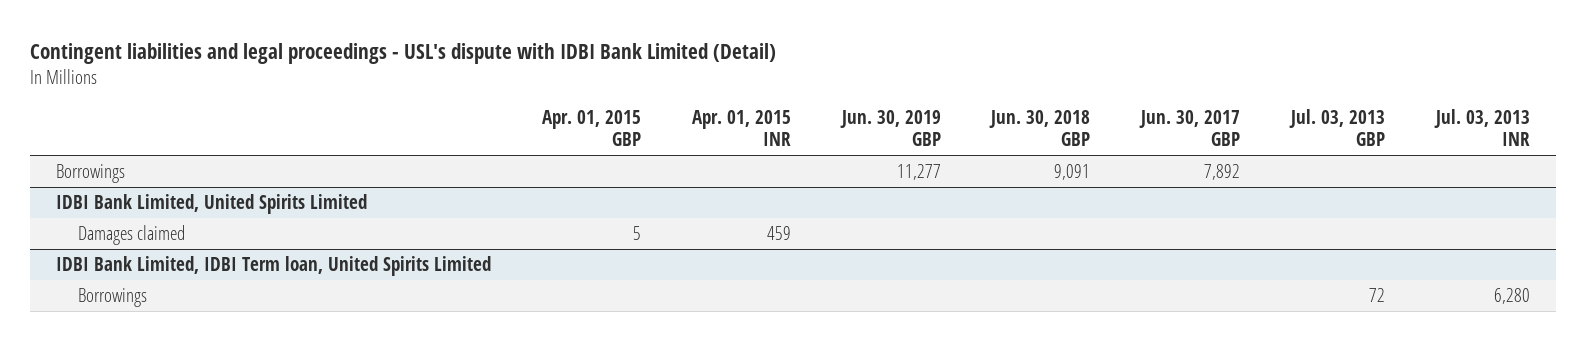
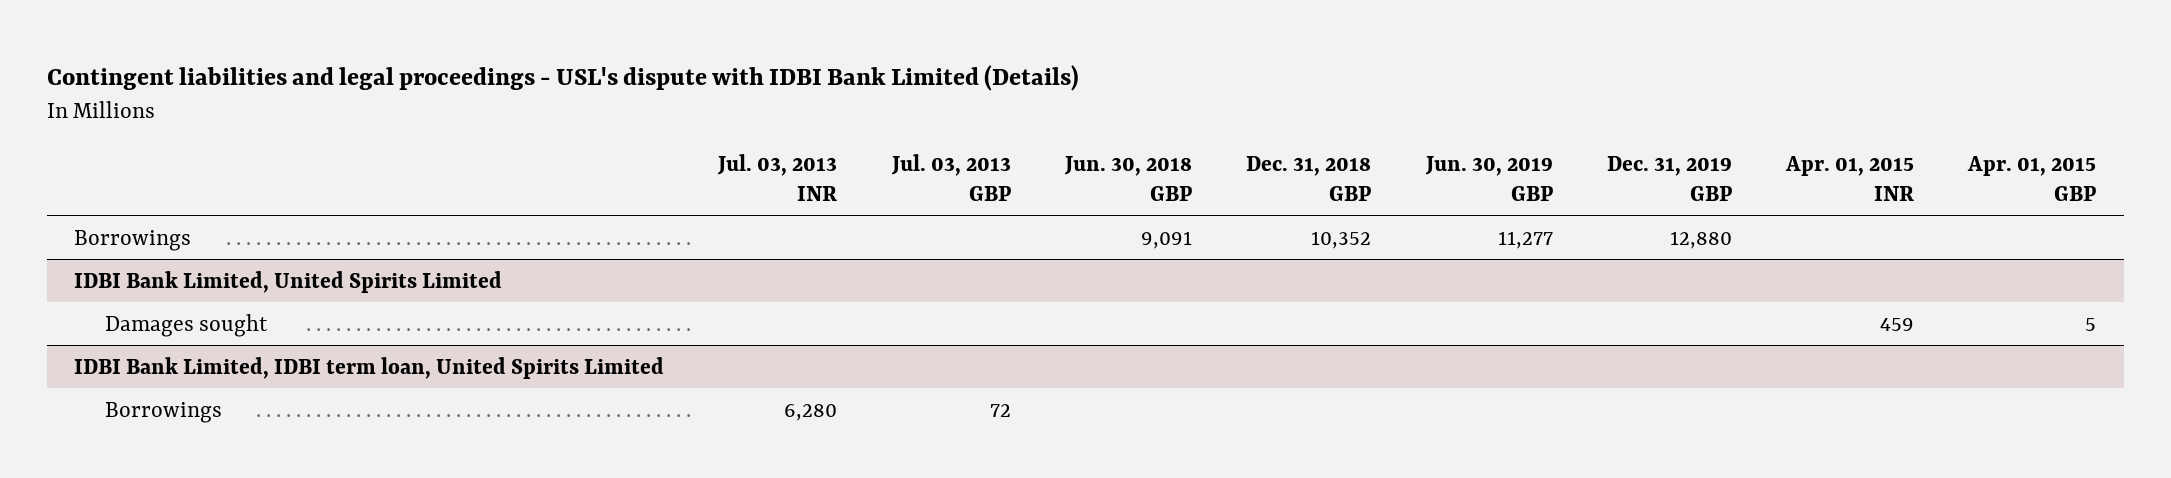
[30,42,777,64] Contingent liabilities and legal proceedings - USL's dispute with IDBI Bank Limited (Detail) -> [47,64,1080,91] Contingent liabilities and legal proceedings - USL's dispute with IDBI Bank Limited (Details)
[1139,110,1241,147] Jun. 30, 2017 GBP -> none
none -> [1246,155,1372,201] Dec. 31, 2018 GBP
none -> [1606,155,1732,201] Dec. 31, 2019 GBP
[77,225,185,246] Damages claimed -> [105,313,269,337] Damages sought
[55,256,491,277] IDBI Bank Limited, IDBI Term loan, United Spirits Limited -> [74,356,665,379] IDBI Bank Limited, IDBI term loan, United Spirits Limited

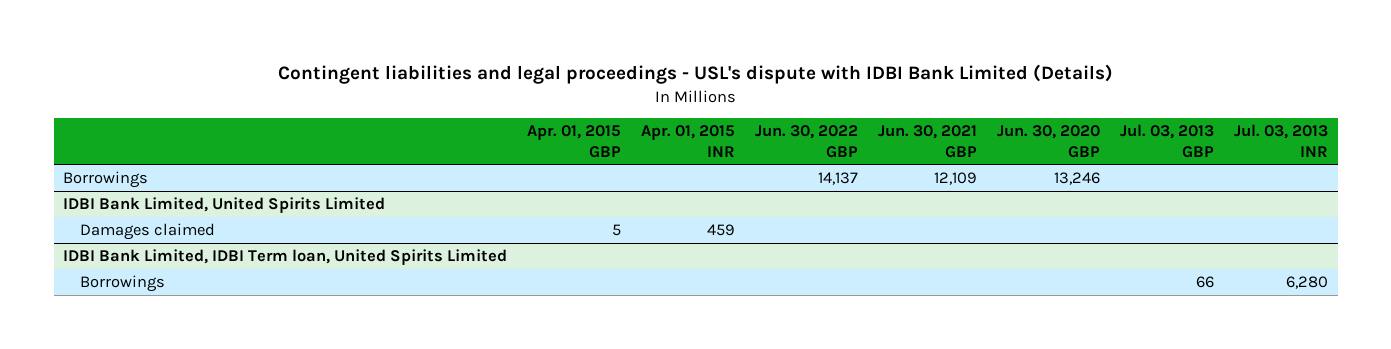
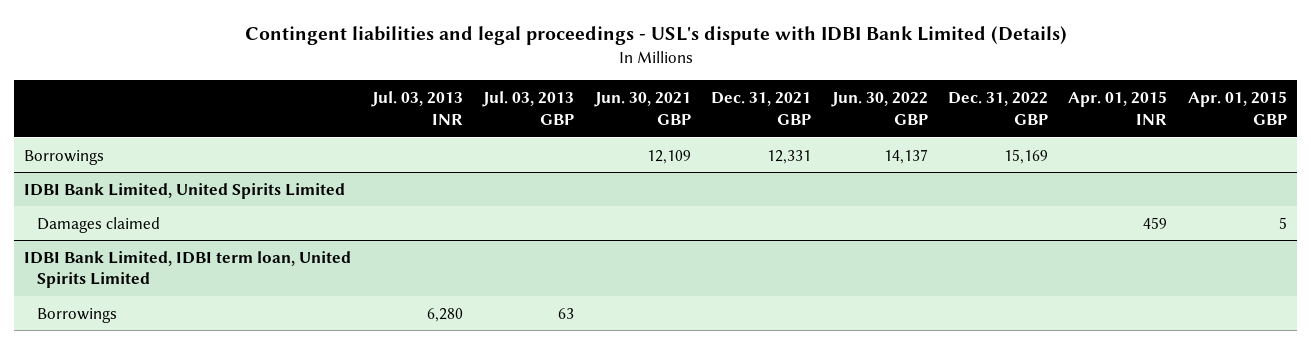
[996,125,1100,158] Jun. 30, 2020 GBP -> none
none -> [711,92,812,125] Dec. 31, 2021 GBP
none -> [948,92,1049,125] Dec. 31, 2022 GBP
[63,249,508,266] IDBI Bank Limited, IDBI Term loan, United Spirits Limited -> [24,250,352,289] IDBI Bank Limited, IDBI term loan, United Spirits Limited
[1195,276,1214,289] 66 -> [558,307,575,319] 63

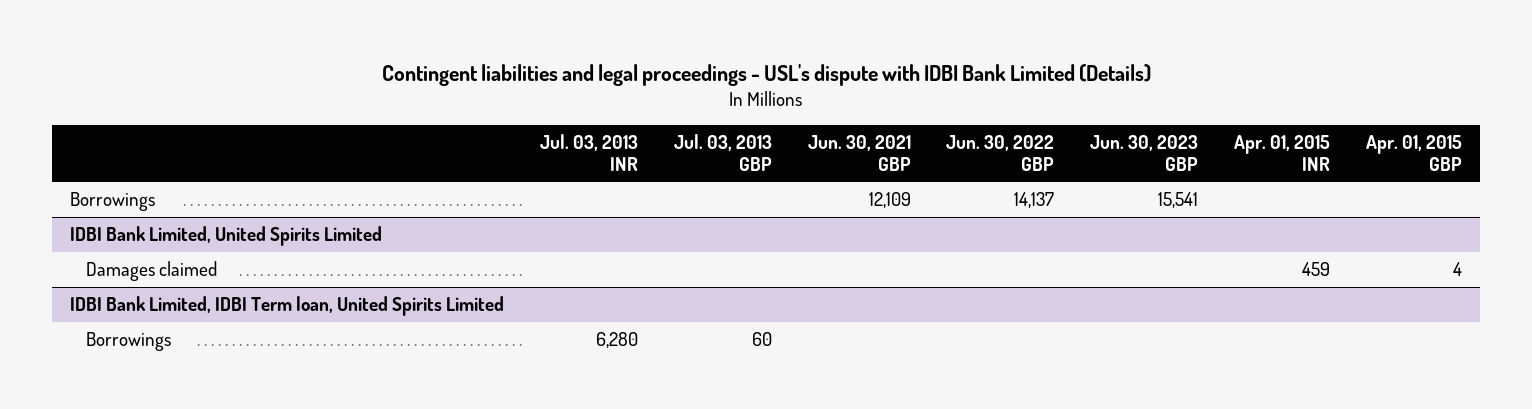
[711,92,812,125] Dec. 31, 2021 GBP -> none
[948,92,1049,125] Dec. 31, 2022 GBP -> none
none -> [1090,135,1199,171] Jun. 30, 2023 GBP
[1278,216,1287,229] 5 -> [1453,262,1463,277] 4
[24,250,352,289] IDBI Bank Limited, IDBI term loan, United Spirits Limited -> [69,296,504,317] IDBI Bank Limited, IDBI Term loan, United Spirits Limited
[558,307,575,319] 63 -> [751,332,772,347] 60

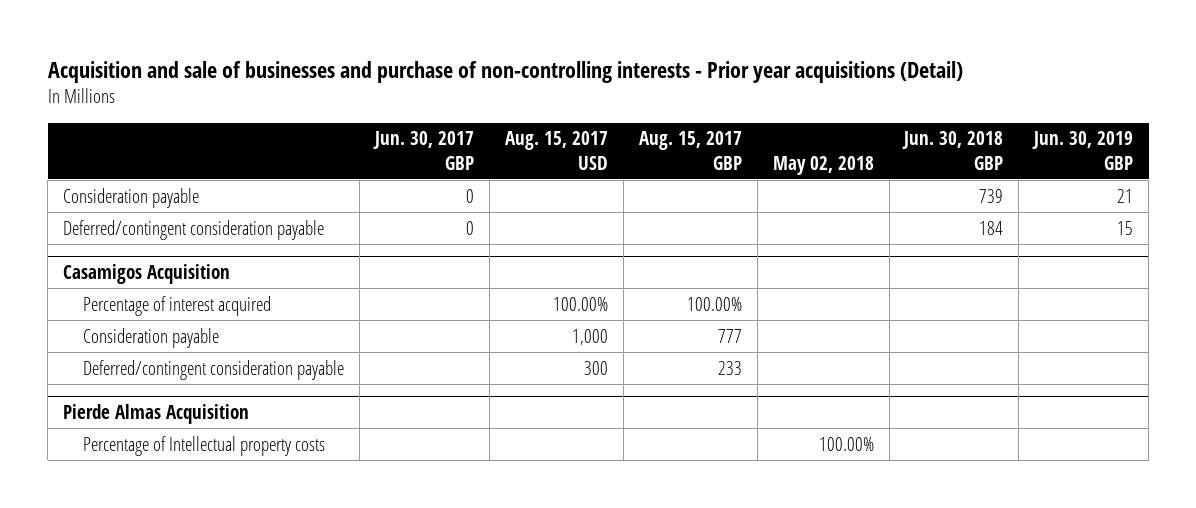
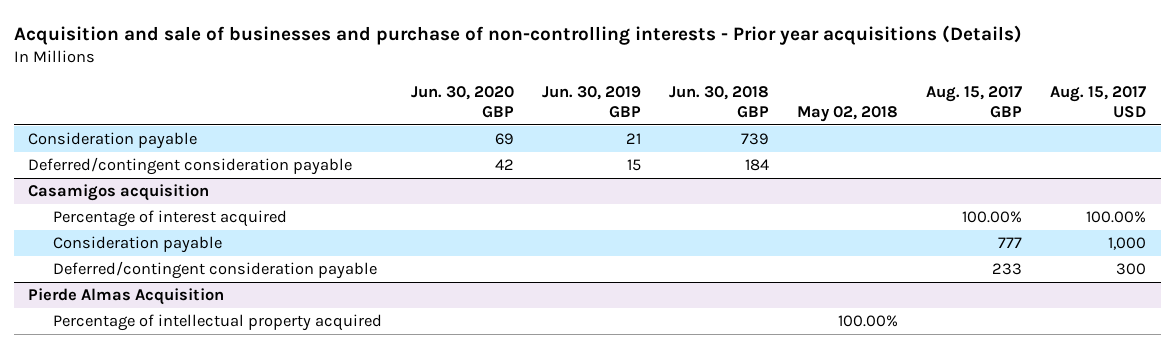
[47,60,963,83] Acquisition and sale of businesses and purchase of non-controlling interests - Prior year acquisitions (Detail) -> [14,24,1023,45] Acquisition and sale of businesses and purchase of non-controlling interests - Prior year acquisitions (Details)
[373,131,475,170] Jun. 30, 2017 GBP -> none
none -> [410,85,514,119] Jun. 30, 2020 GBP
[63,263,231,284] Casamigos Acquisition -> [28,184,210,202] Casamigos acquisition
[83,435,326,456] Percentage of Intellectual property costs -> [53,314,383,332] Percentage of intellectual property acquired

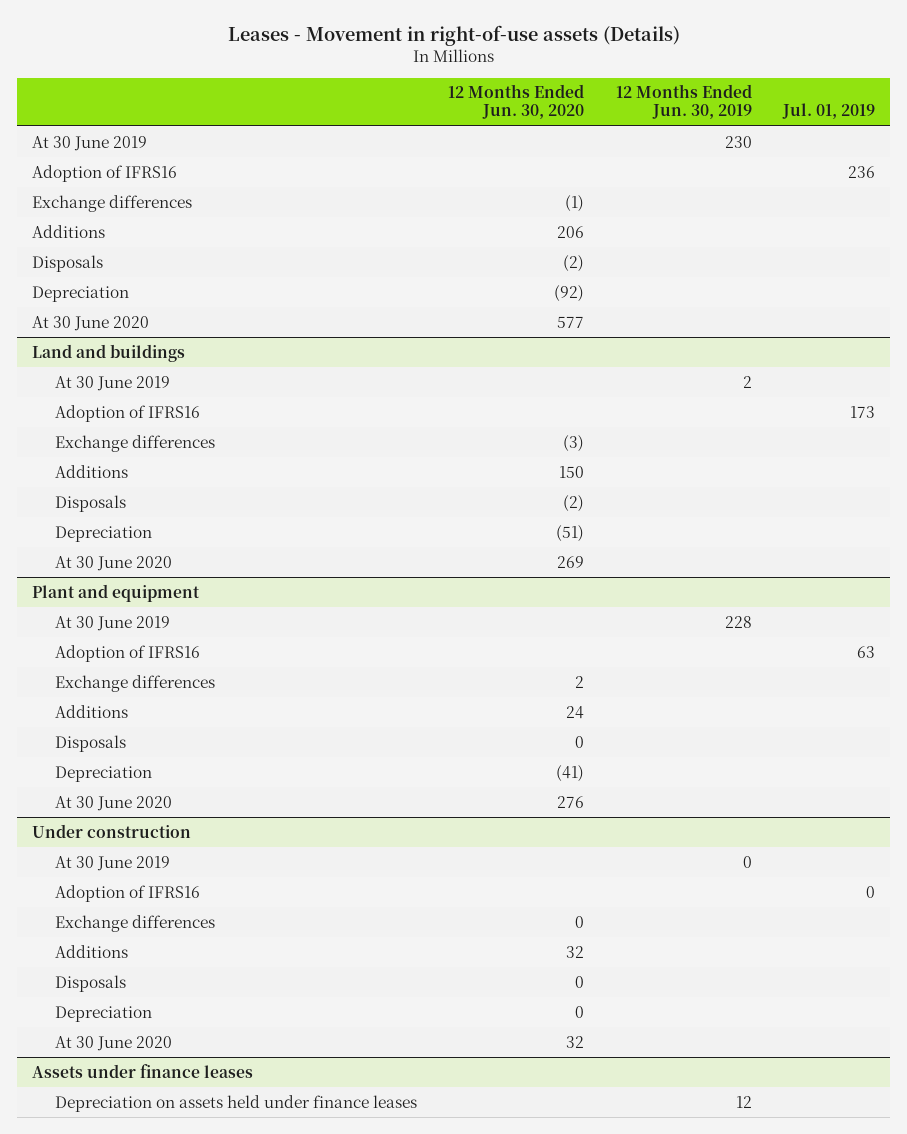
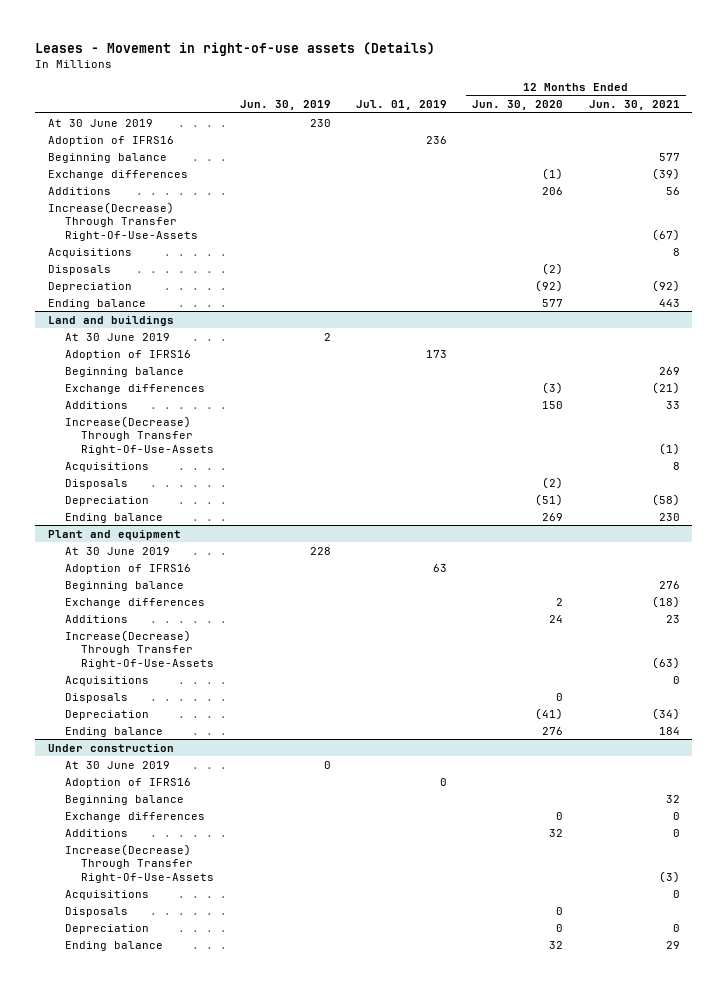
[615,84,752,120] 12 Months Ended Jun. 30, 2019 -> none
none -> [239,100,331,111] Jun. 30, 2019
none -> [588,100,680,111] Jun. 30, 2021
none -> [48,152,168,163] Beginning balance
none -> [48,201,198,241] Increase(Decrease) Through Transfer Right-Of-Use-Assets
none -> [48,247,133,258] Acquisitions
[32,315,150,331] At 30 June 2020 -> [48,298,147,309] Ending balance
none -> [64,366,184,377] Beginning balance
none -> [64,415,215,455] Increase(Decrease) Through Transfer Right-Of-Use-Assets
none -> [64,461,149,472] Acquisitions
[55,555,173,571] At 30 June 2020 -> [64,512,163,523] Ending balance
none -> [64,580,184,591] Beginning balance
none -> [64,629,215,669] Increase(Decrease) Through Transfer Right-Of-Use-Assets
none -> [64,675,149,686] Acquisitions
[55,795,173,811] At 30 June 2020 -> [64,726,163,737] Ending balance
none -> [64,794,184,805] Beginning balance
none -> [64,843,215,883] Increase(Decrease) Through Transfer Right-Of-Use-Assets
none -> [64,889,149,900] Acquisitions
[32,1063,254,1078] Assets under finance leases -> none
[55,1094,418,1112] Depreciation on assets held under finance leases -> none
[55,1035,173,1051] At 30 June 2020 -> [64,940,163,951] Ending balance

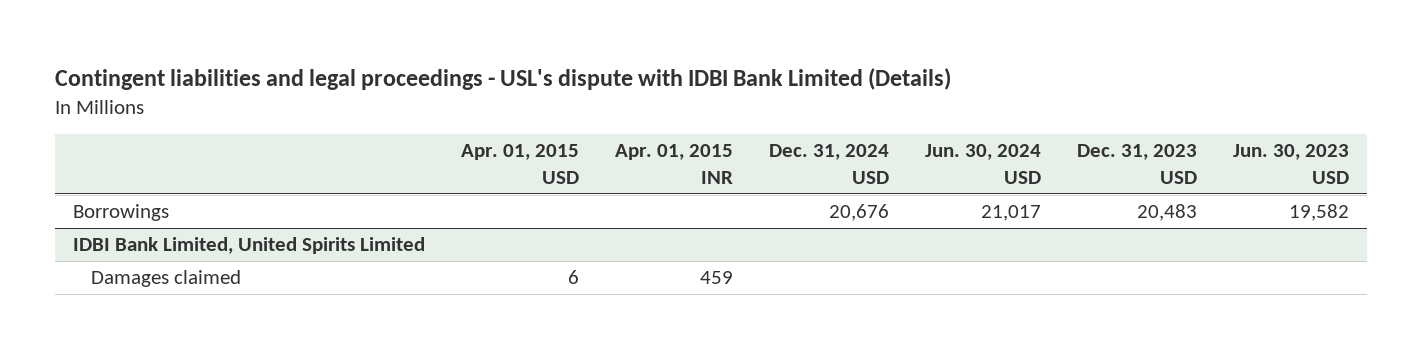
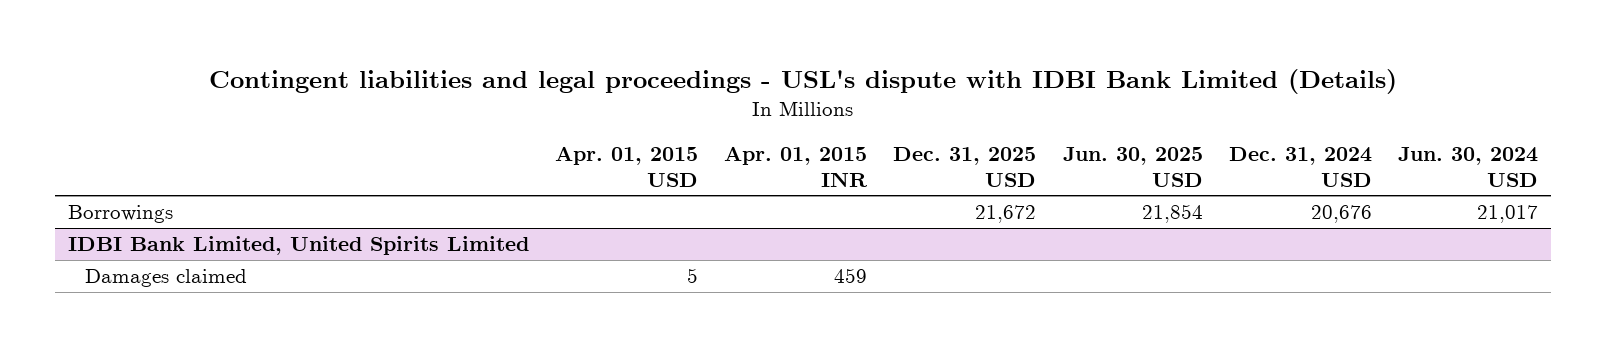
[1076,144,1197,184] Dec. 31, 2023 USD -> none
[1232,144,1349,184] Jun. 30, 2023 USD -> none
none -> [893,146,1037,187] Dec. 31, 2025 USD
none -> [1062,146,1203,187] Jun. 30, 2025 USD
[567,270,579,285] 6 -> [686,268,698,284] 5

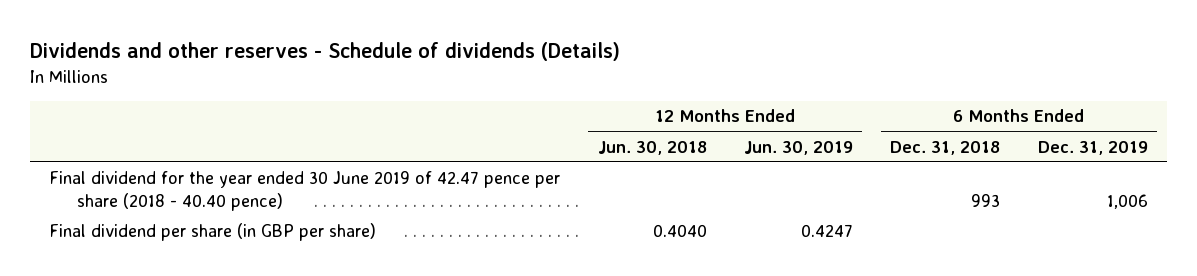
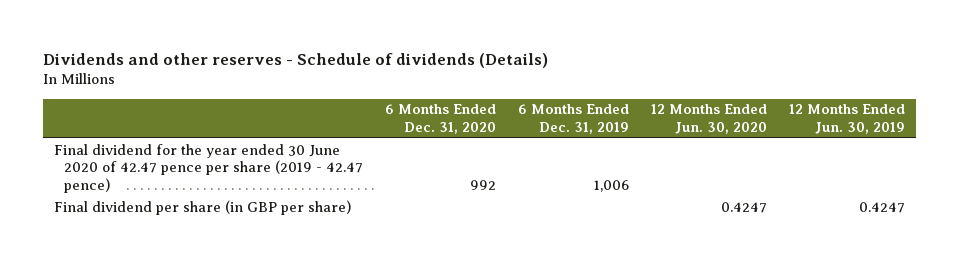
[597,140,707,155] Jun. 30, 2018 -> none
[890,140,1001,155] Dec. 31, 2018 -> none
none -> [384,104,496,134] 6 Months Ended Dec. 31, 2020
none -> [650,104,767,134] 12 Months Ended Jun. 30, 2020
[49,171,561,212] Final dividend for the year ended 30 June 2019 of 42.47 pence per share (2018 - 40.40 pence) -> [53,143,364,193] Final dividend for the year ended 30 June 2020 of 42.47 pence per share (2019 - 42.47 pence)

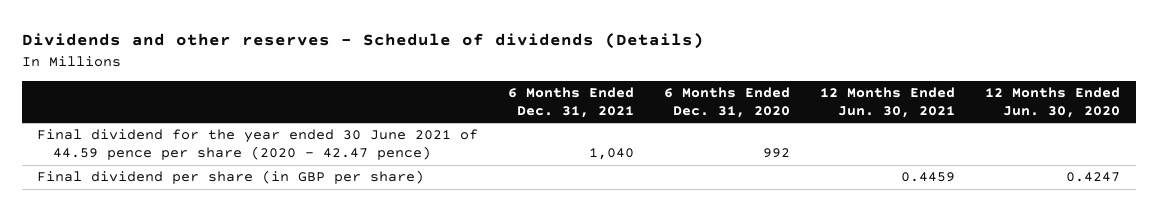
[517,104,629,134] 6 Months Ended Dec. 31, 2019 -> none
[788,104,905,134] 12 Months Ended Jun. 30, 2019 -> none
none -> [507,87,634,118] 6 Months Ended Dec. 31, 2021
none -> [820,87,956,118] 12 Months Ended Jun. 30, 2021
[53,143,364,193] Final dividend for the year ended 30 June 2020 of 42.47 pence per share (2019 - 42.47 pence) -> [36,129,478,161] Final dividend for the year ended 30 June 2021 of 44.59 pence per share (2020 - 42.47 pence)

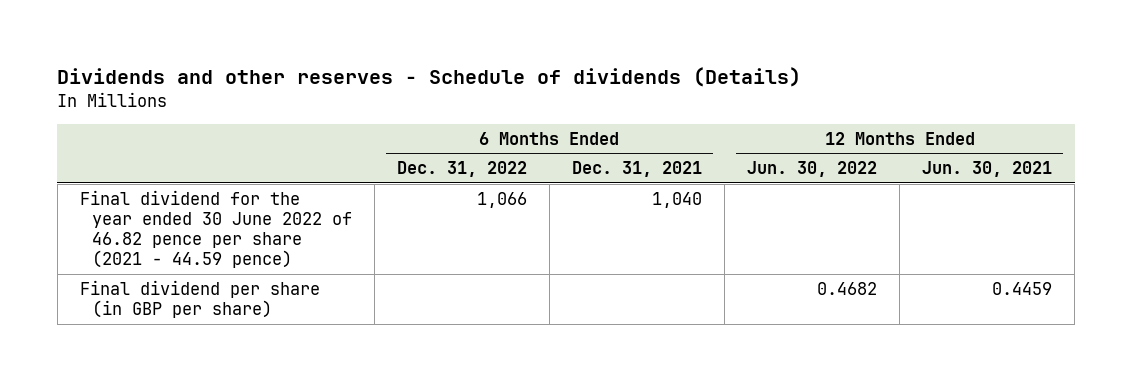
[664,87,791,118] 6 Months Ended Dec. 31, 2020 -> none
[985,87,1121,118] 12 Months Ended Jun. 30, 2020 -> none
none -> [396,161,527,178] Dec. 31, 2022
none -> [746,161,877,178] Jun. 30, 2022
[36,129,478,161] Final dividend for the year ended 30 June 2021 of 44.59 pence per share (2020 - 42.47 pence) -> [79,189,352,269] Final dividend for the year ended 30 June 2022 of 46.82 pence per share (2021 - 44.59 pence)

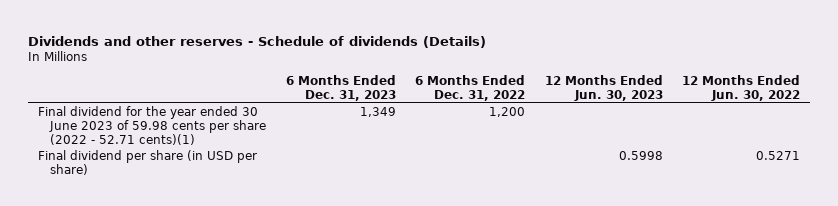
[571,161,702,178] Dec. 31, 2021 -> none
[922,161,1053,178] Jun. 30, 2021 -> none
none -> [285,75,396,101] 6 Months Ended Dec. 31, 2023
none -> [544,75,663,101] 12 Months Ended Jun. 30, 2023
[79,189,352,269] Final dividend for the year ended 30 June 2022 of 46.82 pence per share (2021 - 44.59 pence) -> [37,106,267,145] Final dividend for the year ended 30 June 2023 of 59.98 cents per share (2022 - 52.71 cents)(1)
[476,191,527,208] 1,066 -> [489,107,526,118] 1,200
[79,279,320,319] Final dividend per share (in GBP per share) -> [37,150,257,176] Final dividend per share (in USD per share)
[816,281,877,295] 0.4682 -> [756,151,801,161] 0.5271

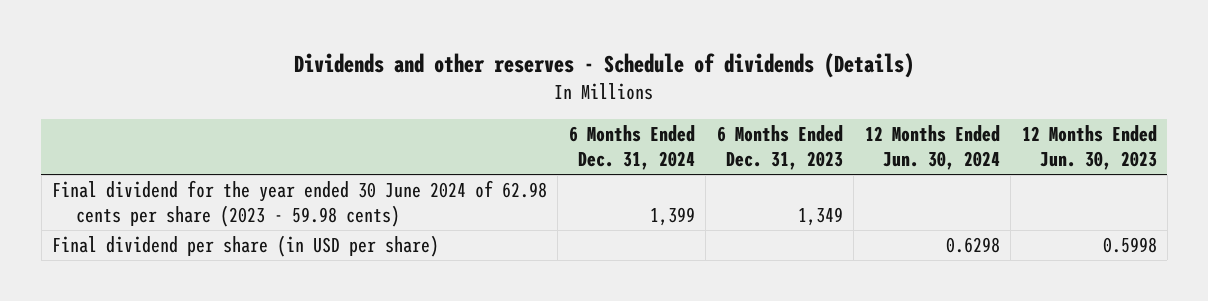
[415,75,526,101] 6 Months Ended Dec. 31, 2022 -> none
[682,75,801,101] 12 Months Ended Jun. 30, 2022 -> none
none -> [568,124,695,171] 6 Months Ended Dec. 31, 2024
none -> [864,124,1000,171] 12 Months Ended Jun. 30, 2024
[37,106,267,145] Final dividend for the year ended 30 June 2023 of 59.98 cents per share (2022 - 52.71 cents)(1) -> [51,180,547,228] Final dividend for the year ended 30 June 2024 of 62.98 cents per share (2023 - 59.98 cents)

